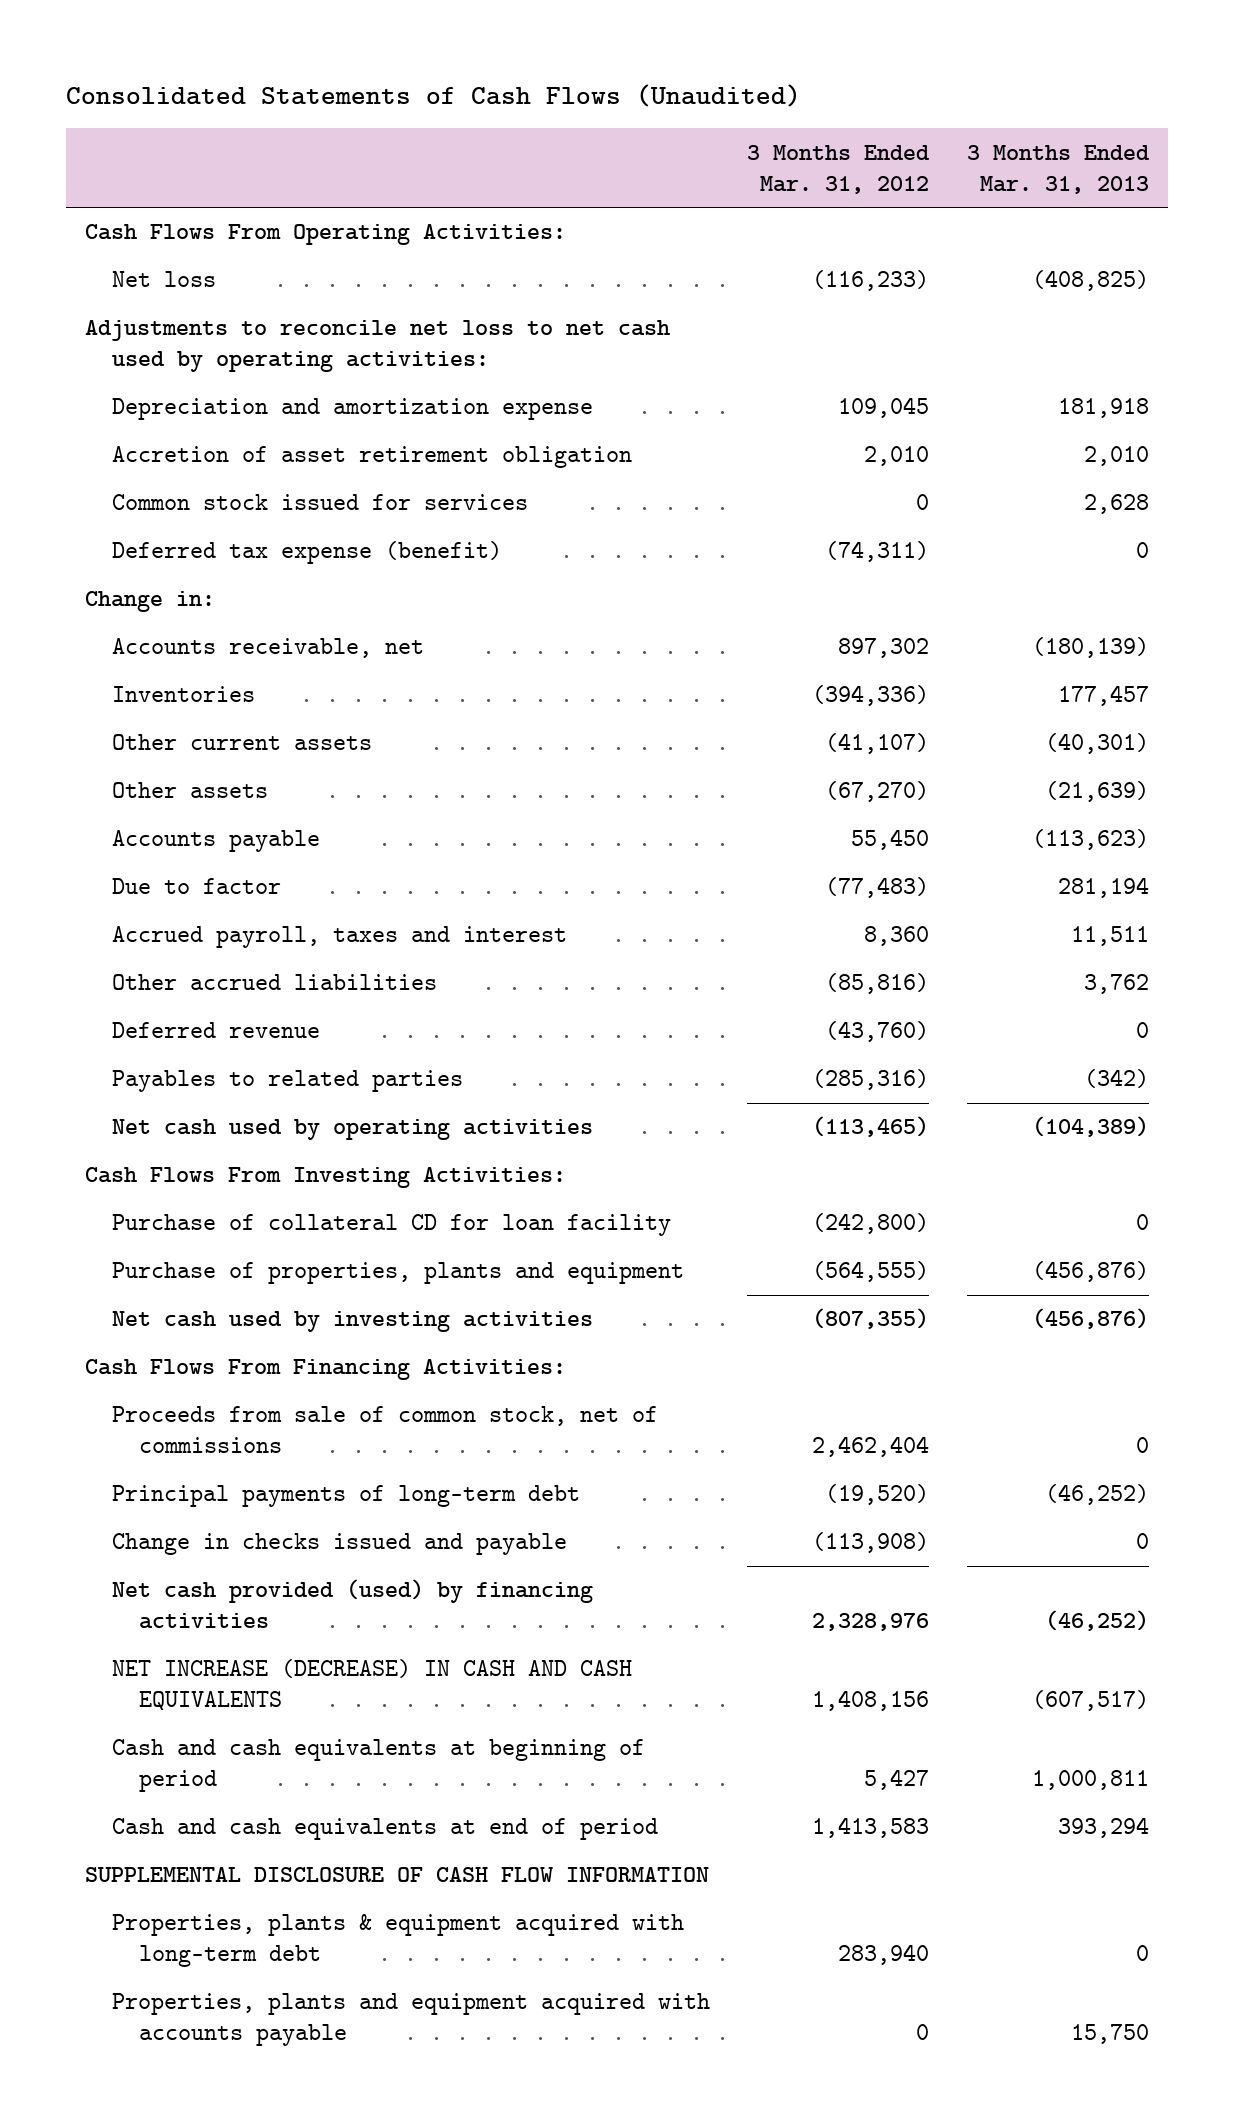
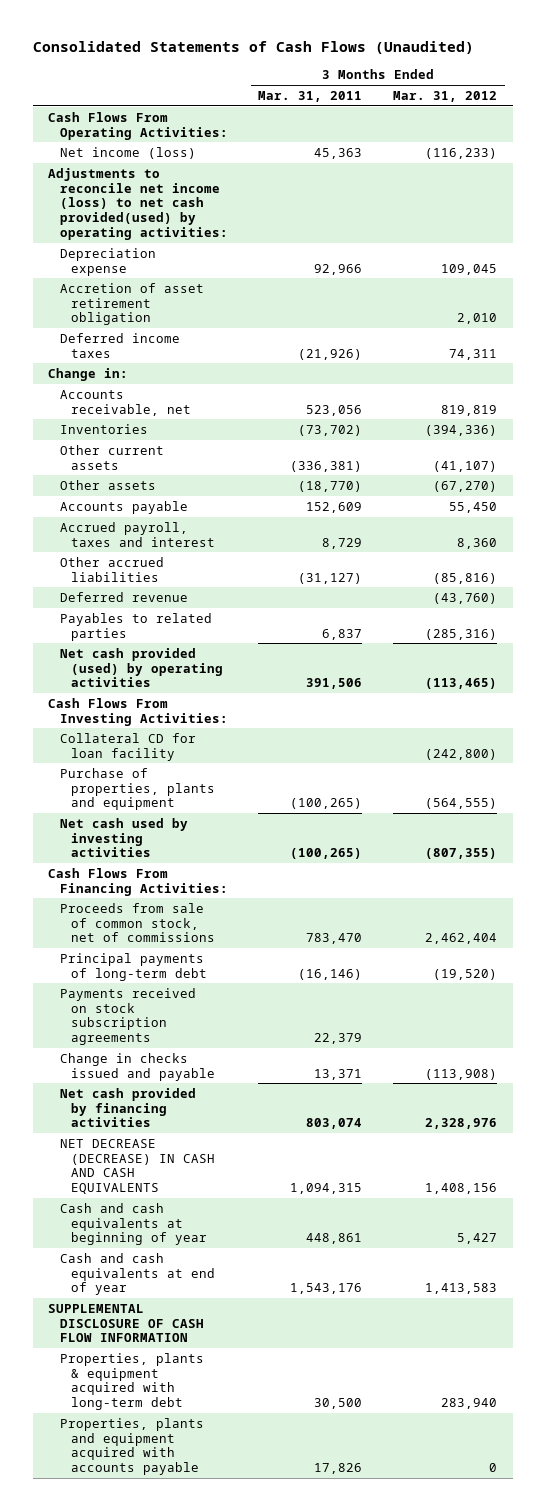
[966,144,1150,194] 3 Months Ended Mar. 31, 2013 -> none
none -> [258,91,363,103] Mar. 31, 2011
[112,271,217,288] Net loss -> [59,146,196,159] Net income (loss)
[84,320,670,373] Adjustments to reconcile net loss to net cash used by operating activities: -> [47,167,228,240] Adjustments to reconcile net income (loss) to net cash provided(used) by operating activities:
[112,398,594,421] Depreciation and amortization expense -> [59,247,156,276] Depreciation expense
[112,494,529,511] Common stock issued for services -> none
[112,541,503,565] Deferred tax expense (benefit) -> [59,332,180,358] Deferred income taxes
[825,541,930,563] (74,311) -> [449,348,498,360] 74,311
[838,638,930,659] 897,302 -> [441,404,498,416] 819,819
[112,878,282,895] Due to factor -> none
[112,1119,594,1141] Net cash used by operating activities -> [59,647,224,688] Net cash provided (used) by operating activities
[112,1214,672,1237] Purchase of collateral CD for loan facility -> [59,732,196,761] Collateral CD for loan facility
none -> [59,987,196,1046] Payments received on stock subscription agreements
[112,1579,594,1630] Net cash provided (used) by financing activities -> [59,1087,196,1128] Net cash provided by financing activities
[112,1659,633,1712] NET INCREASE (DECREASE) IN CASH AND CASH EQUIVALENTS -> [59,1138,216,1195] NET DECREASE (DECREASE) IN CASH AND CASH EQUIVALENTS
[112,1739,646,1793] Cash and cash equivalents at beginning of period -> [59,1202,208,1246] Cash and cash equivalents at beginning of year
[112,1818,659,1841] Cash and cash equivalents at end of period -> [59,1252,216,1296] Cash and cash equivalents at end of year

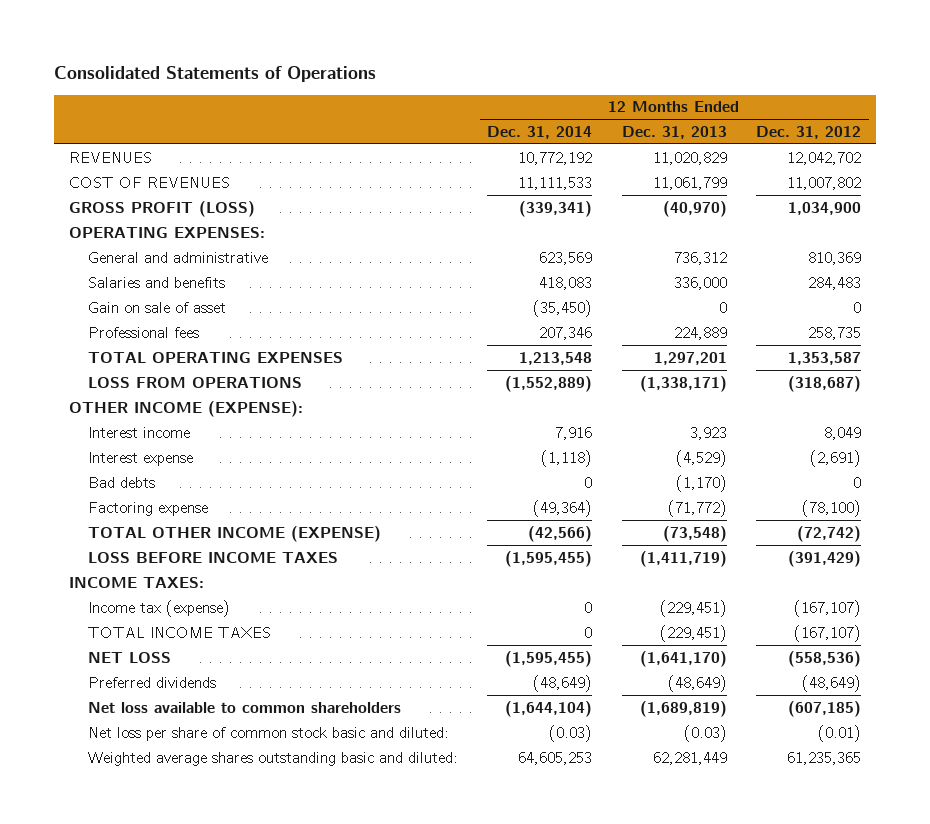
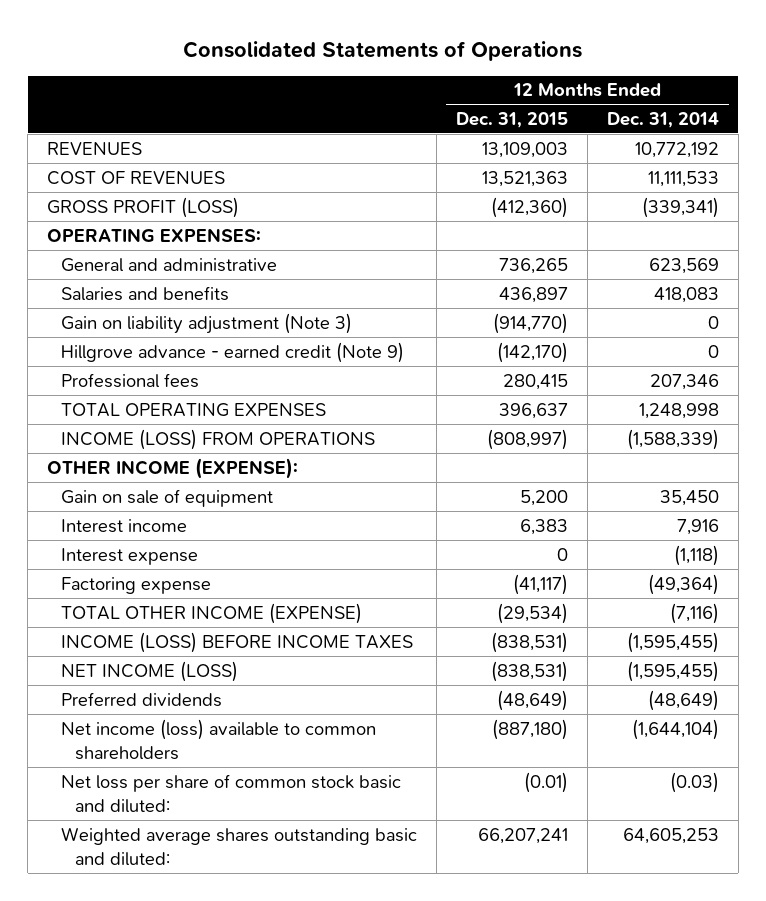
[621,125,727,139] Dec. 31, 2013 -> none
[756,125,862,139] Dec. 31, 2012 -> none
none -> [456,112,569,129] Dec. 31, 2015
[87,301,226,313] Gain on sale of asset -> none
none -> [61,312,353,334] Gain on liability adjustment (Note 3)
none -> [61,341,405,363] Hillgrove advance - earned credit (Note 9)
[519,351,593,365] 1,213,548 -> [639,402,720,419] 1,248,998
[87,376,302,388] LOSS FROM OPERATIONS -> [61,428,376,450] INCOME (LOSS) FROM OPERATIONS
[505,375,593,392] (1,552,889) -> [627,428,720,450] (1,588,339)
none -> [61,488,274,507] Gain on sale of equipment
[87,476,155,488] Bad debts -> none
[68,576,204,588] INCOME TAXES: -> none
[87,599,230,617] Income tax (expense) -> none
[87,626,271,638] TOTAL INCOME TAXES -> none
[528,525,593,542] (42,566) -> [670,602,720,624] (7,116)
[87,551,338,563] LOSS BEFORE INCOME TAXES -> [61,631,414,653] INCOME (LOSS) BEFORE INCOME TAXES
[87,651,171,663] NET LOSS -> [61,660,239,682] NET INCOME (LOSS)
[87,701,401,713] Net loss available to common shareholders -> [61,718,377,760] Net income (loss) available to common shareholders

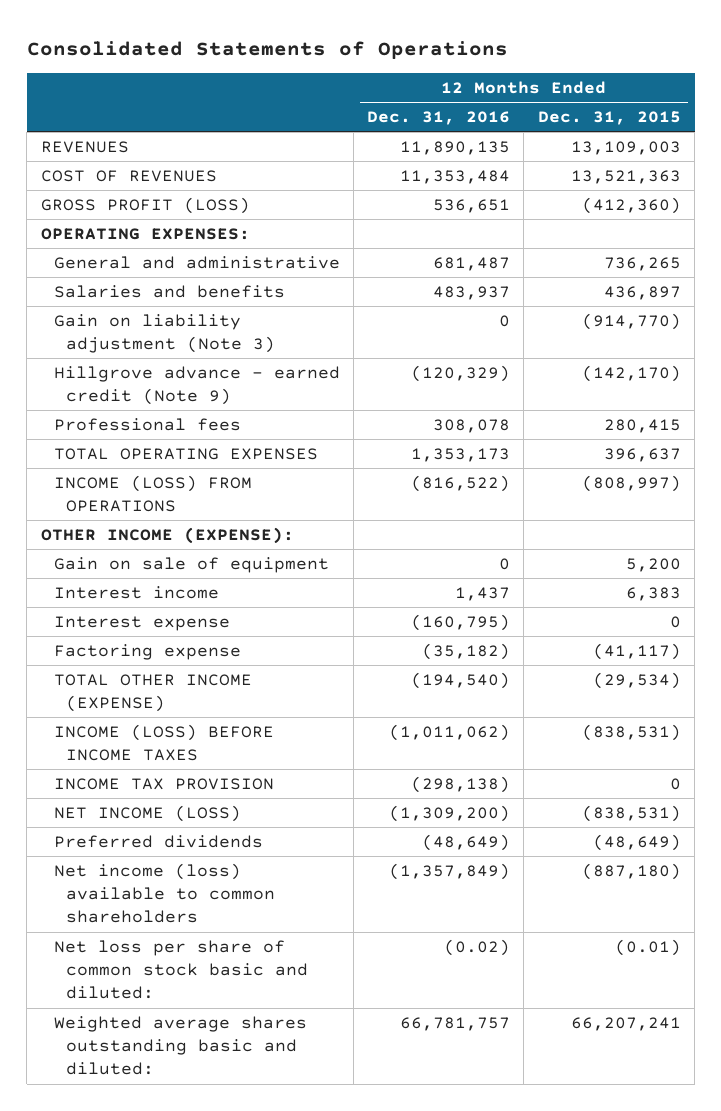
[607,112,720,129] Dec. 31, 2014 -> none
none -> [367,111,511,126] Dec. 31, 2016
none -> [53,777,274,790] INCOME TAX PROVISION

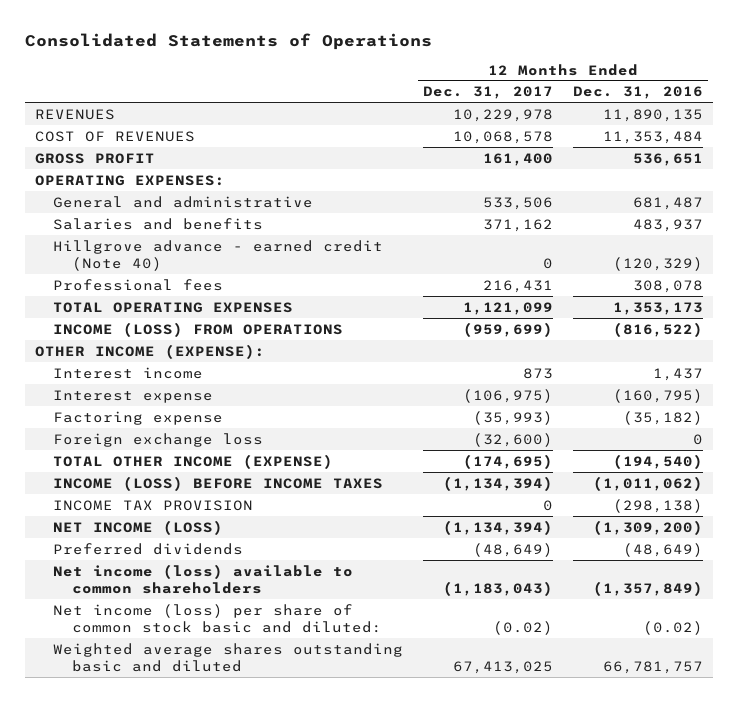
[537,111,681,126] Dec. 31, 2015 -> none
none -> [423,86,554,100] Dec. 31, 2017
[40,196,250,214] GROSS PROFIT (LOSS) -> [34,152,155,164] GROSS PROFIT
[53,313,276,354] Gain on liability adjustment (Note 3) -> none
[53,365,340,406] Hillgrove advance - earned credit (Note 9) -> [53,239,384,271] Hillgrove advance - earned credit (Note 40)
[53,556,329,573] Gain on sale of equipment -> none
none -> [53,432,264,447] Foreign exchange loss
[53,939,309,1000] Net loss per share of common stock basic and diluted: -> [53,603,382,633] Net income (loss) per share of common stock basic and diluted:
[53,1015,307,1076] Weighted average shares outstanding basic and diluted: -> [53,642,404,672] Weighted average shares outstanding basic and diluted

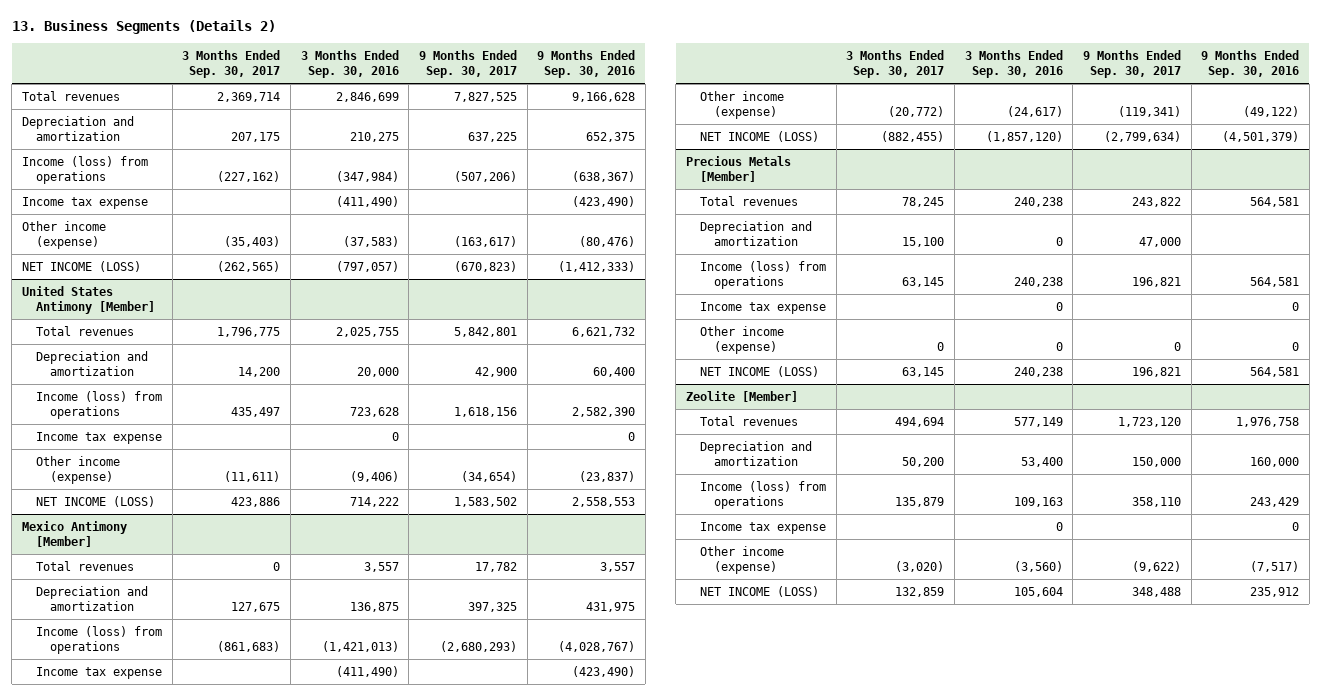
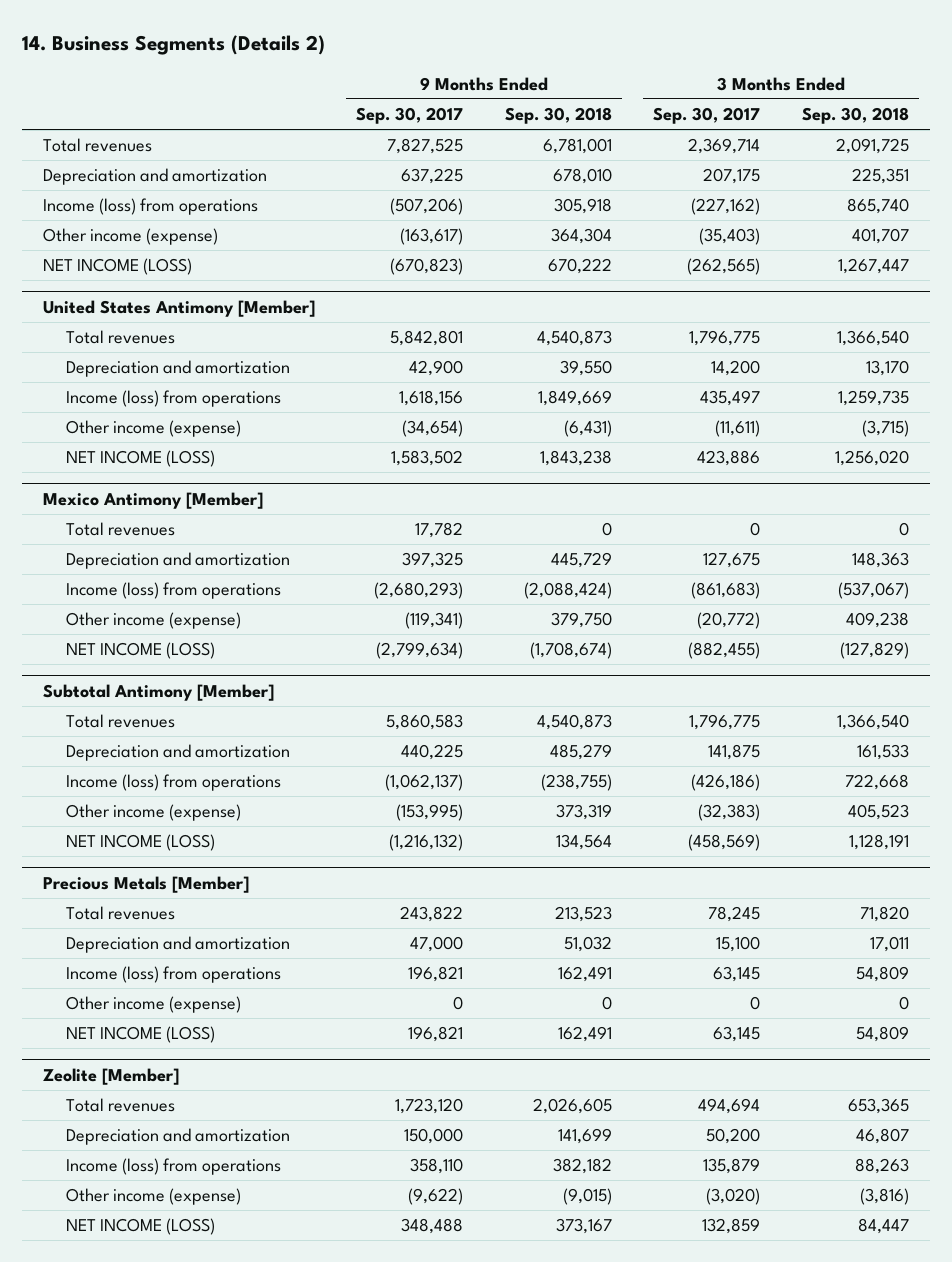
[11,19,276,34] 13. Business Segments (Details 2) -> [22,35,326,56] 14. Business Segments (Details 2)
[300,49,399,79] 3 Months Ended Sep. 30, 2016 -> none
[537,49,636,79] 9 Months Ended Sep. 30, 2016 -> none
none -> [504,107,612,125] Sep. 30, 2018
none -> [801,107,909,125] Sep. 30, 2018
[21,196,148,209] Income tax expense -> none
[35,431,162,444] Income tax expense -> none
[35,666,162,679] Income tax expense -> none
none -> [42,683,274,701] Subtotal Antimony [Member]
none -> [66,714,176,729] Total revenues
none -> [66,744,291,762] Depreciation and amortization
none -> [66,774,282,792] Income (loss) from operations
none -> [66,804,242,822] Other income (expense)
none -> [66,834,216,852] NET INCOME (LOSS)
[699,301,826,314] Income tax expense -> none
[699,521,826,534] Income tax expense -> none

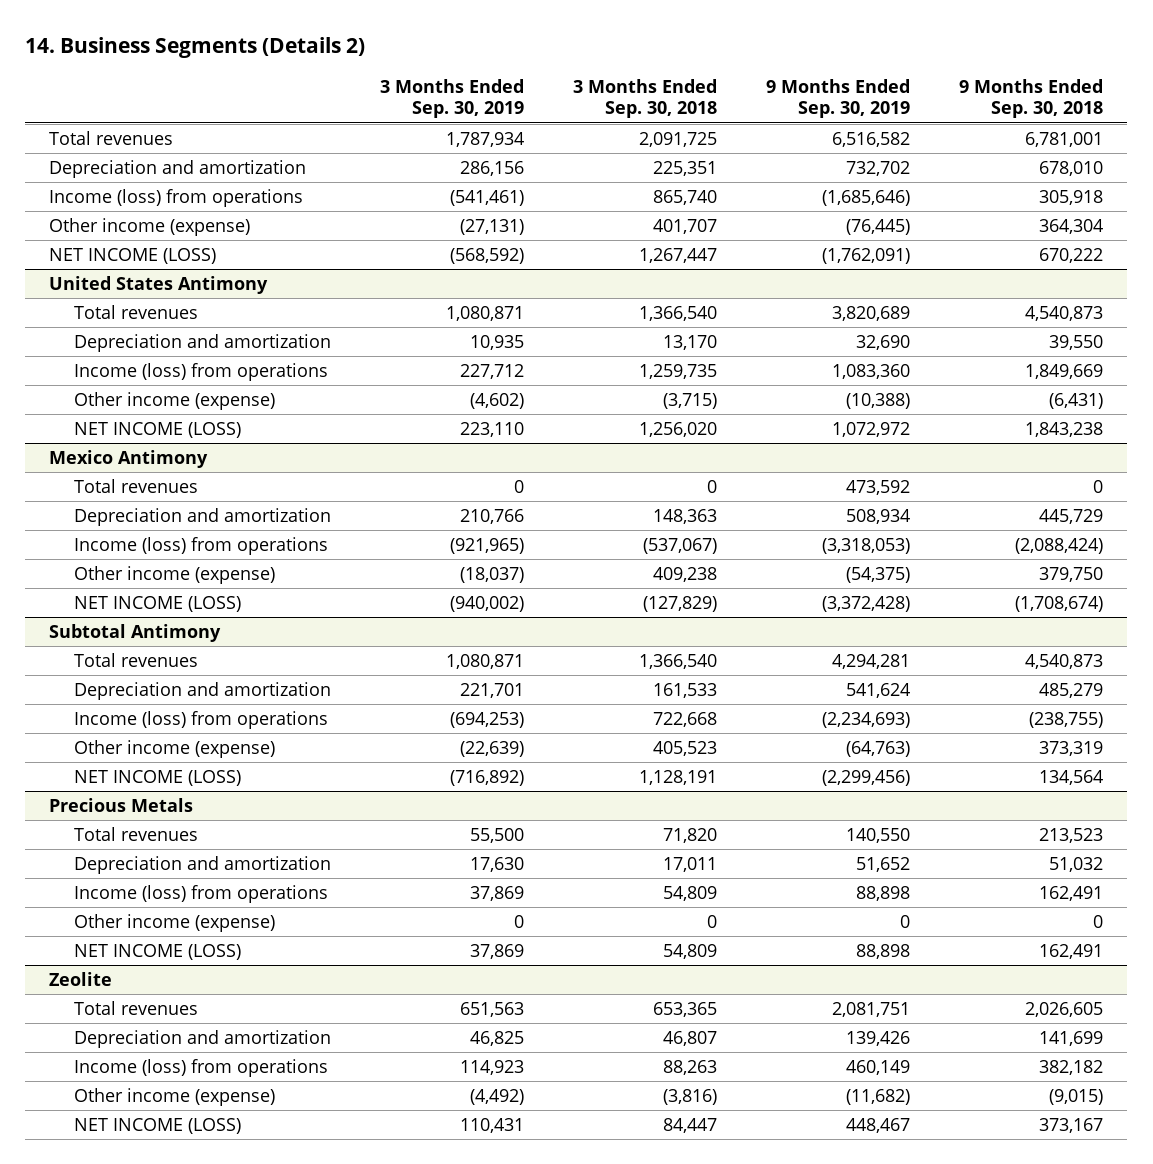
[356,107,464,125] Sep. 30, 2017 -> none
[653,107,761,125] Sep. 30, 2017 -> none
none -> [380,78,525,119] 3 Months Ended Sep. 30, 2019
none -> [766,78,911,119] 9 Months Ended Sep. 30, 2019
[42,299,315,317] United States Antimony [Member] -> [49,276,269,295] United States Antimony
[42,491,263,509] Mexico Antimony [Member] -> [49,450,209,469] Mexico Antimony
[42,683,274,701] Subtotal Antimony [Member] -> [49,624,222,643] Subtotal Antimony
[42,875,249,893] Precious Metals [Member] -> [49,798,194,813] Precious Metals
[42,1067,179,1085] Zeolite [Member] -> [49,972,113,987] Zeolite

